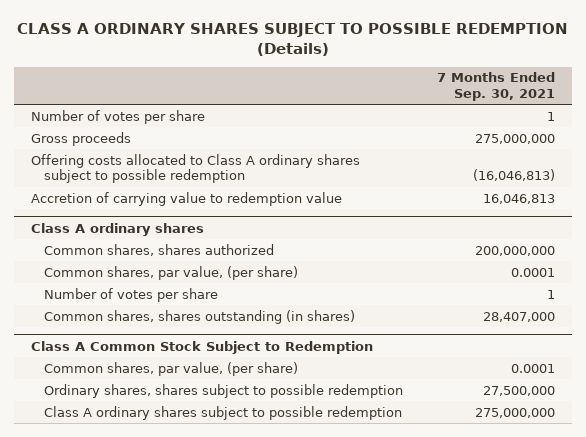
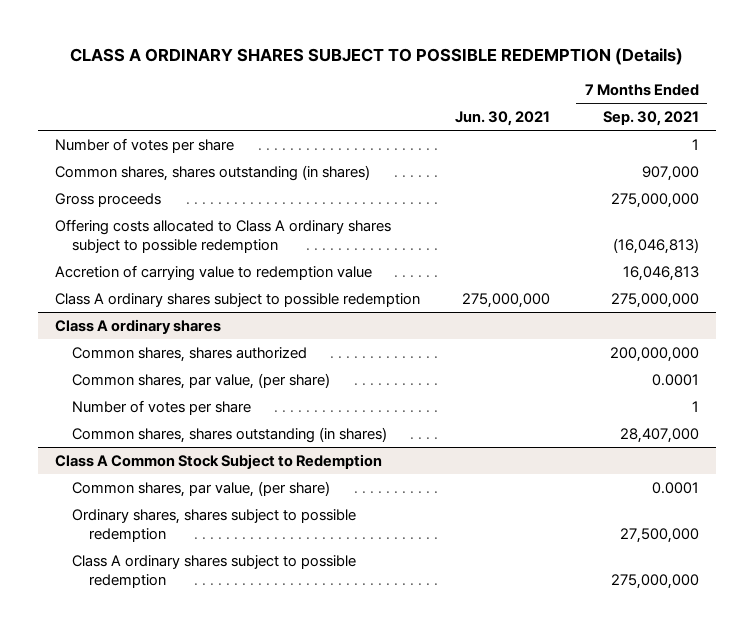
none -> [455,111,551,127] Jun. 30, 2021
none -> [55,164,371,181] Common shares, shares outstanding (in shares)
none -> [55,292,421,307] Class A ordinary shares subject to possible redemption

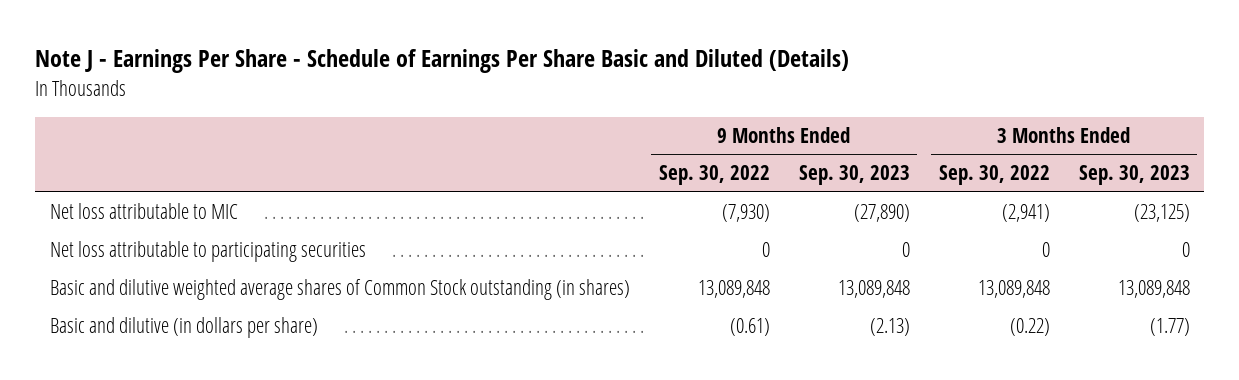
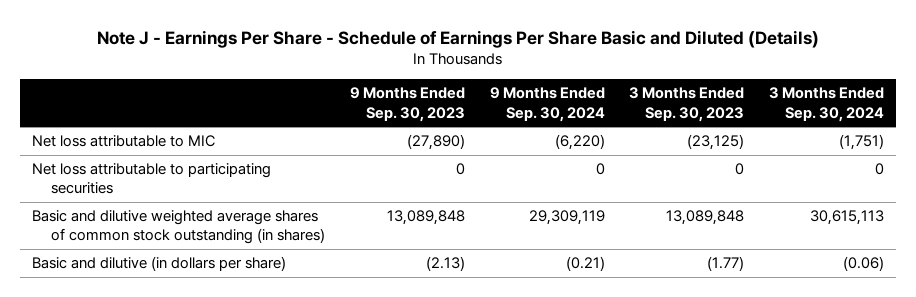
[658,165,770,186] Sep. 30, 2022 -> none
[938,165,1050,186] Sep. 30, 2022 -> none
none -> [489,87,605,122] 9 Months Ended Sep. 30, 2024
none -> [768,87,884,122] 3 Months Ended Sep. 30, 2024
[49,279,630,301] Basic and dilutive weighted average shares of Common Stock outstanding (in shares) -> [32,210,326,245] Basic and dilutive weighted average shares of common stock outstanding (in shares)

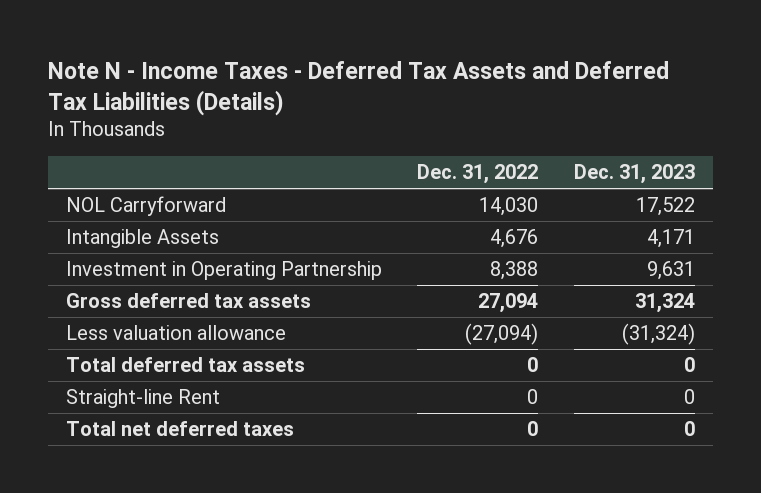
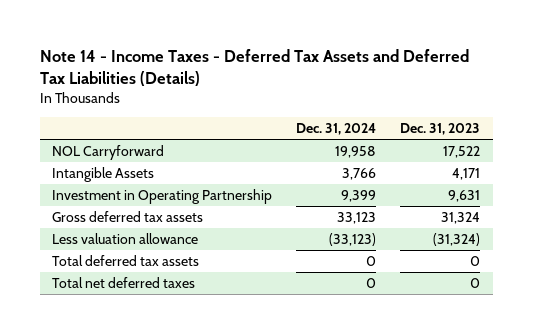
[48,60,670,116] Note N - Income Taxes - Deferred Tax Assets and Deferred Tax Liabilities (Details) -> [40,49,470,87] Note 14 - Income Taxes - Deferred Tax Assets and Deferred Tax Liabilities (Details)
[417,164,539,185] Dec. 31, 2022 -> none
none -> [296,123,377,136] Dec. 31, 2024
[65,389,220,409] Straight-line Rent -> none

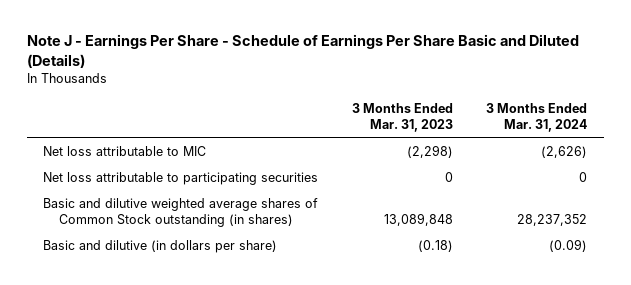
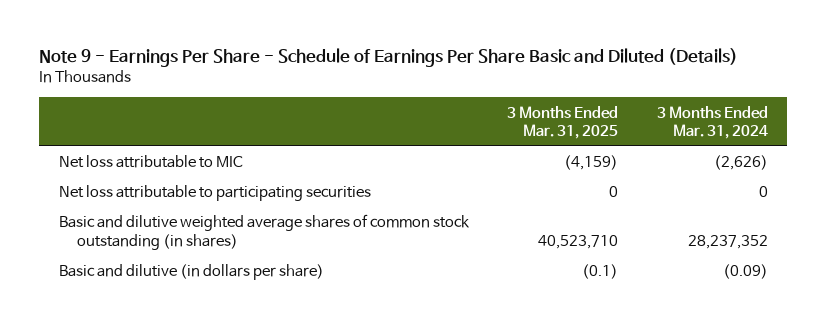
[26,34,579,68] Note J - Earnings Per Share - Schedule of Earnings Per Share Basic and Diluted (Details) -> [39,48,739,68] Note 9 - Earnings Per Share - Schedule of Earnings Per Share Basic and Diluted (Details)
[351,102,453,133] 3 Months Ended Mar. 31, 2023 -> none
none -> [507,105,619,140] 3 Months Ended Mar. 31, 2025
[43,197,319,227] Basic and dilutive weighted average shares of Common Stock outstanding (in shares) -> [58,214,470,251] Basic and dilutive weighted average shares of common stock outstanding (in shares)

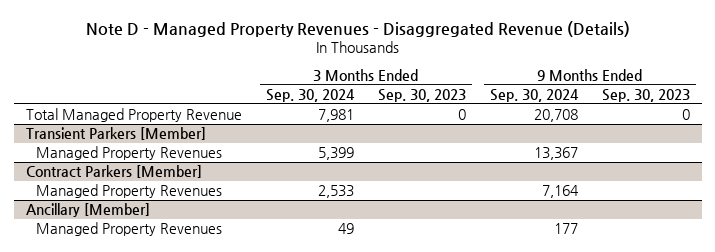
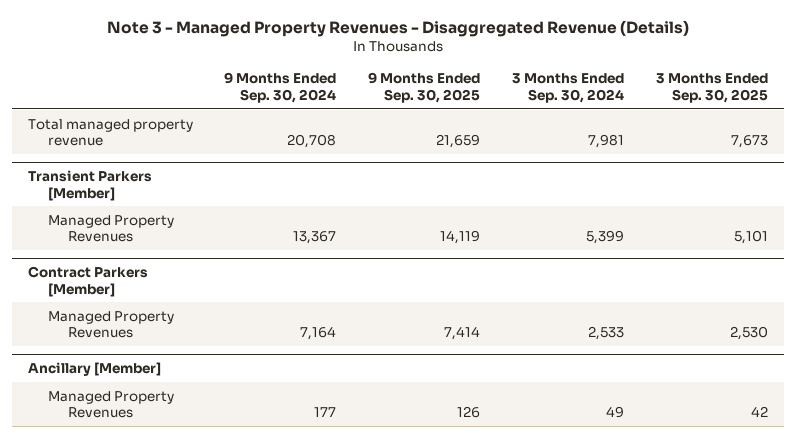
[85,21,630,38] Note D - Managed Property Revenues - Disaggregated Revenue (Details) -> [106,19,689,37] Note 3 - Managed Property Revenues - Disaggregated Revenue (Details)
[377,88,466,102] Sep. 30, 2023 -> none
[601,88,690,102] Sep. 30, 2023 -> none
none -> [368,72,481,103] 9 Months Ended Sep. 30, 2025
none -> [655,73,768,103] 3 Months Ended Sep. 30, 2025
[25,108,242,123] Total Managed Property Revenue -> [27,118,193,147] Total managed property revenue

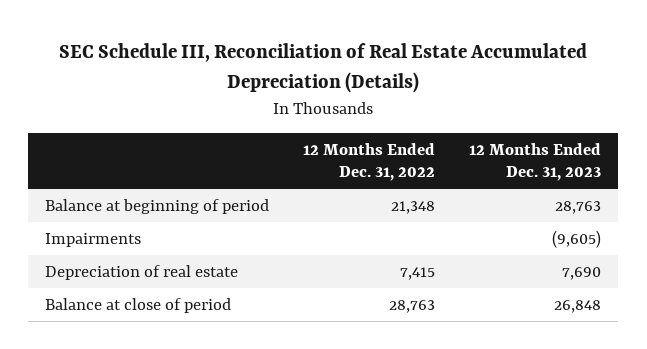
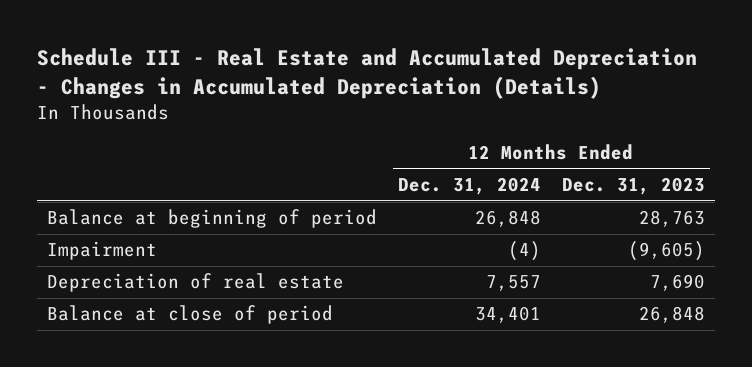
[59,43,588,93] SEC Schedule III, Reconciliation of Real Estate Accumulated Depreciation (Details) -> [37,48,698,99] Schedule III - Real Estate and Accumulated Depreciation - Changes in Accumulated Depreciation (Details)
[303,142,436,182] 12 Months Ended Dec. 31, 2022 -> none
none -> [398,177,542,196] Dec. 31, 2024
[45,232,142,247] Impairments -> [47,241,158,261] Impairment

